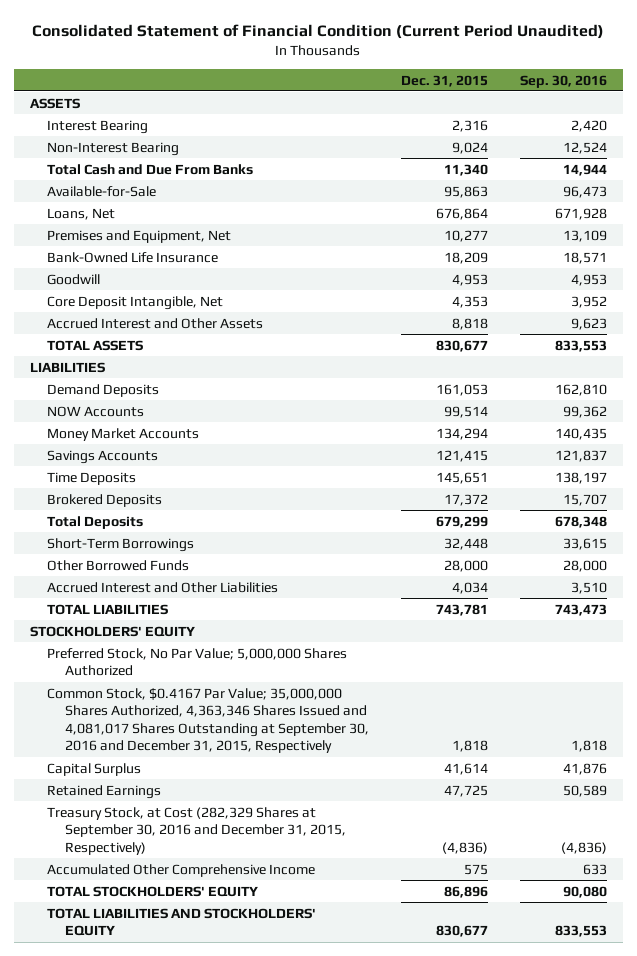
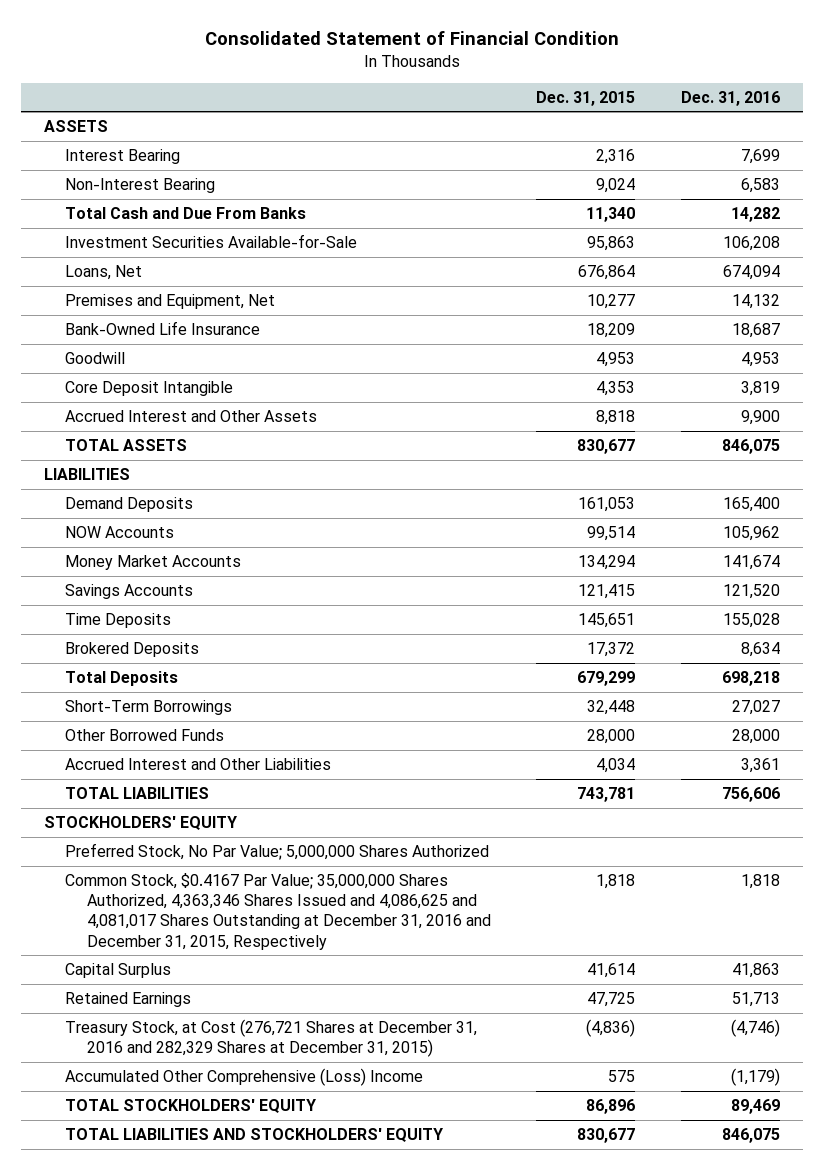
[32,23,605,39] Consolidated Statement of Financial Condition (Current Period Unaudited) -> [204,31,619,46] Consolidated Statement of Financial Condition
[519,74,607,88] Sep. 30, 2016 -> none
none -> [680,90,780,106] Dec. 31, 2016
[47,185,157,197] Available-for-Sale -> [65,233,358,248] Investment Securities Available-for-Sale
[47,295,224,310] Core Deposit Intangible, Net -> [65,380,234,396] Core Deposit Intangible
[47,687,369,754] Common Stock, $0.4167 Par Value; 35,000,000 Shares Authorized, 4,363,346 Shares Issued and 4,081,017 Shares Outstanding at September 30, 2016 and December 31, 2015, Respectively -> [65,872,491,950] Common Stock, $0.4167 Par Value; 35,000,000 Shares Authorized, 4,363,346 Shares Issued and 4,086,625 and 4,081,017 Shares Outstanding at December 31, 2016 and December 31, 2015, Respectively
[47,806,346,855] Treasury Stock, at Cost (282,329 Shares at September 30, 2016 and December 31, 2015, Respectively) -> [65,1018,478,1058] Treasury Stock, at Cost (276,721 Shares at December 31, 2016 and 282,329 Shares at December 31, 2015)
[47,863,316,877] Accumulated Other Comprehensive Income -> [65,1067,424,1086] Accumulated Other Comprehensive (Loss) Income

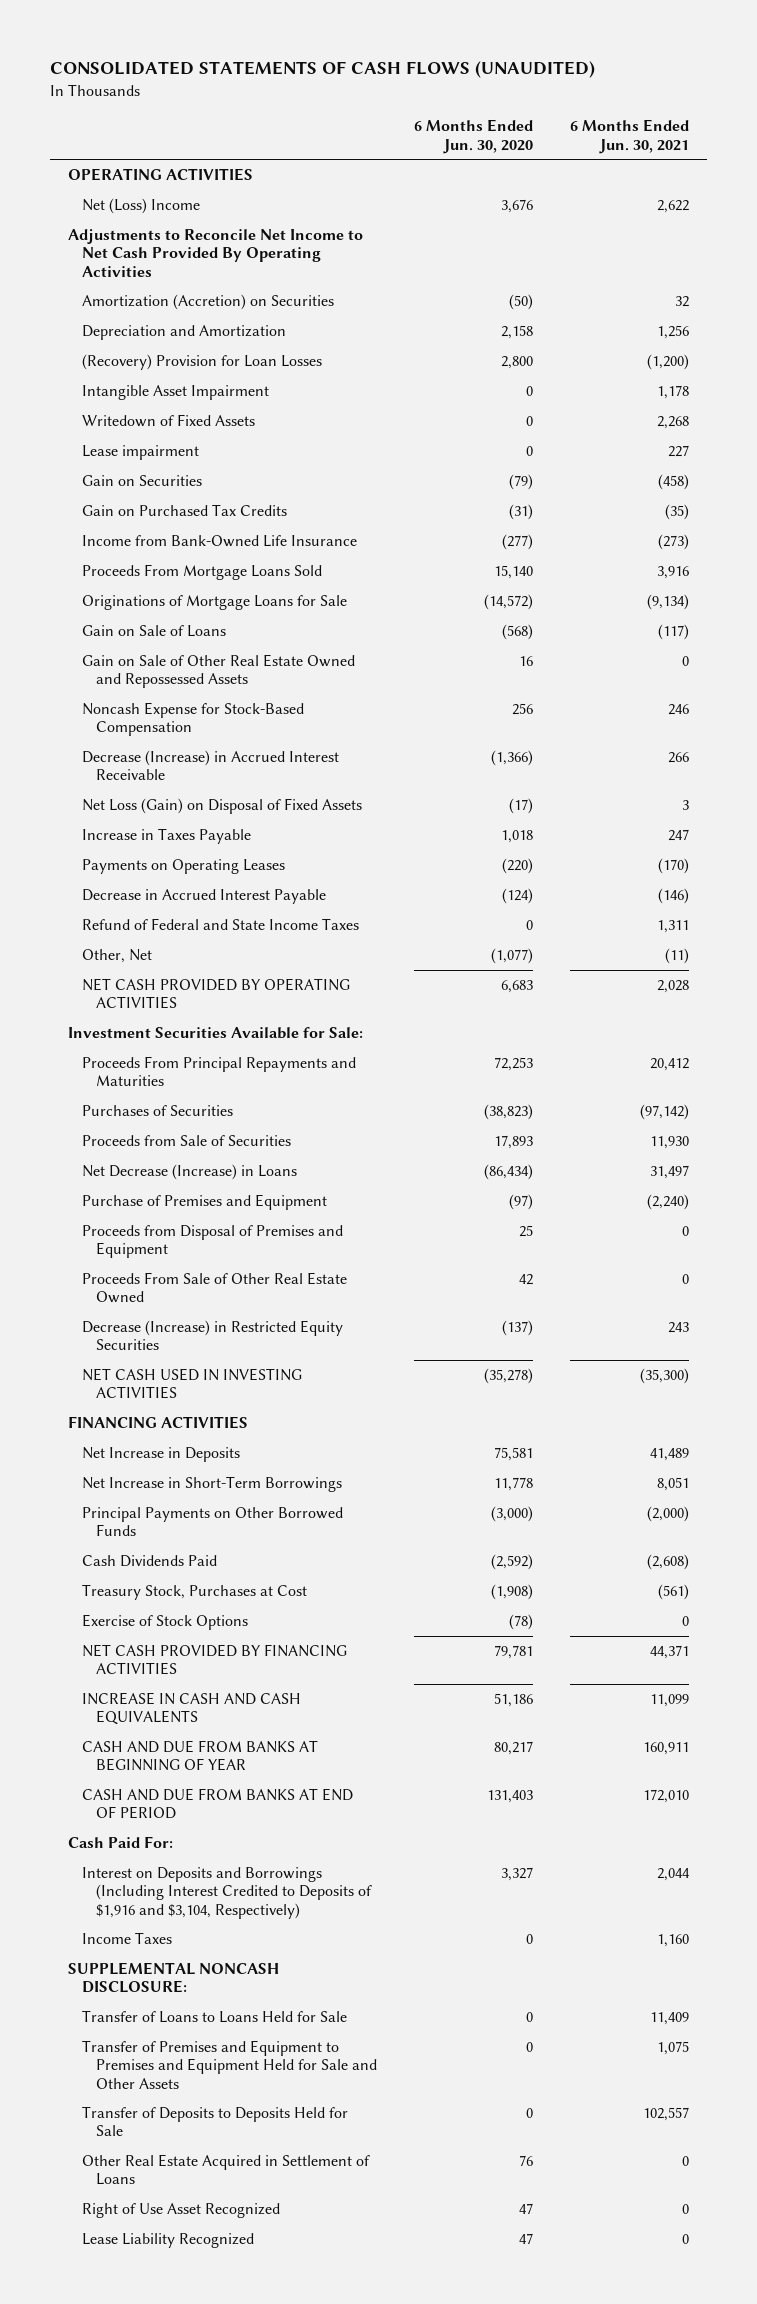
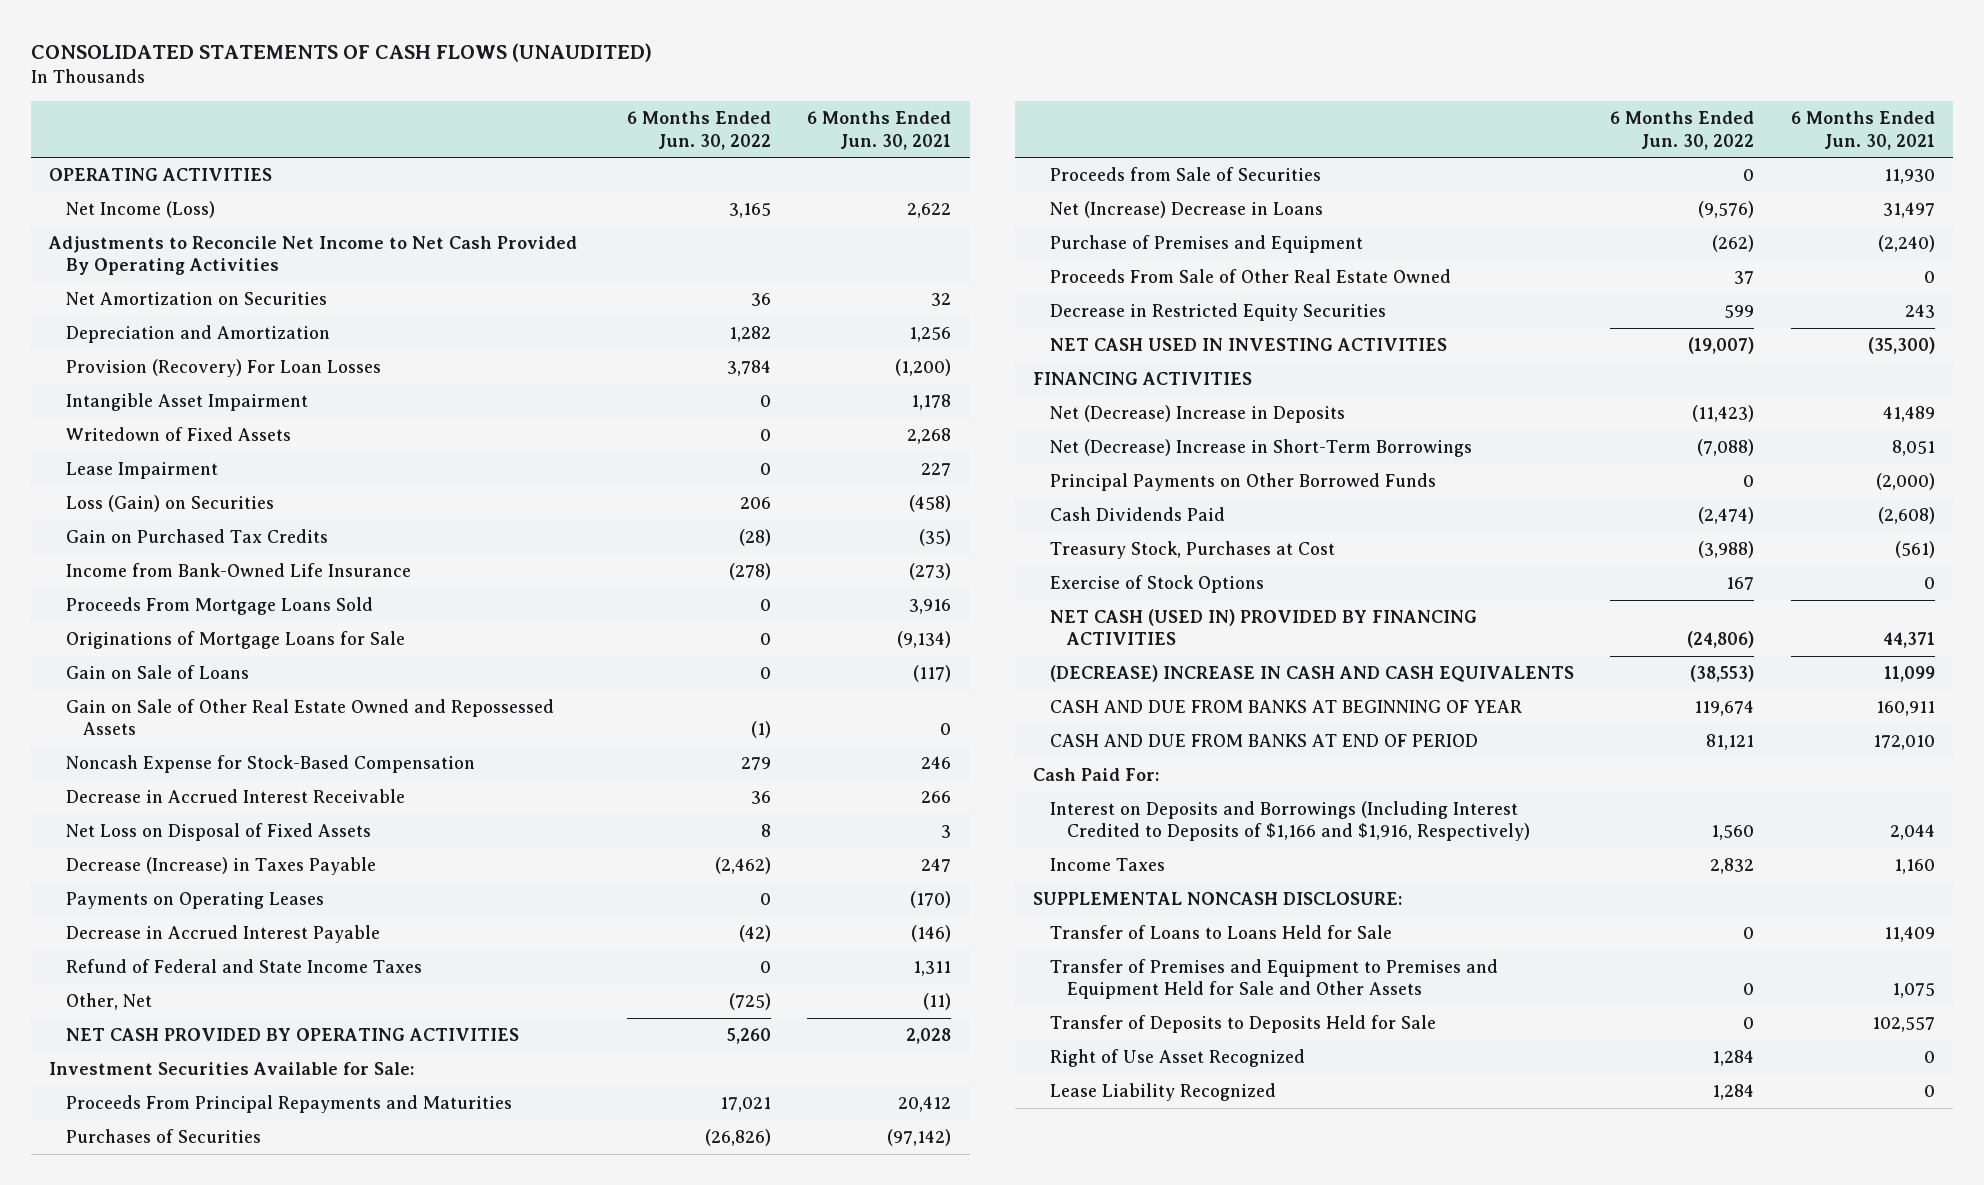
[414,119,534,154] 6 Months Ended Jun. 30, 2020 -> none
none -> [626,111,771,150] 6 Months Ended Jun. 30, 2022
[82,197,201,214] Net (Loss) Income -> [66,201,216,219] Net Income (Loss)
[82,293,335,310] Amortization (Accretion) on Securities -> [66,292,328,306] Net Amortization on Securities
[82,353,323,370] (Recovery) Provision for Loan Losses -> [66,359,382,378] Provision (Recovery) For Loan Losses
[82,444,200,460] Lease impairment -> [66,462,219,480] Lease Impairment
[82,474,203,486] Gain on Securities -> [66,495,275,513] Loss (Gain) on Securities
[82,749,340,781] Decrease (Increase) in Accrued Interest Receivable -> [66,789,406,804] Decrease in Accrued Interest Receivable
[82,797,363,814] Net Loss (Gain) on Disposal of Fixed Assets -> [66,823,372,842] Net Loss on Disposal of Fixed Assets
[82,827,252,844] Increase in Taxes Payable -> [66,857,377,876] Decrease (Increase) in Taxes Payable
[82,1163,298,1180] Net Decrease (Increase) in Loans -> [1049,201,1323,219] Net (Increase) Decrease in Loans
[82,1224,344,1259] Proceeds from Disposal of Premises and Equipment -> none
[82,1319,344,1351] Decrease (Increase) in Restricted Equity Securities -> [1049,303,1386,322] Decrease in Restricted Equity Securities
[82,1446,241,1462] Net Increase in Deposits -> [1049,405,1345,424] Net (Decrease) Increase in Deposits
[82,1475,343,1492] Net Increase in Short-Term Borrowings -> [1049,439,1472,458] Net (Decrease) Increase in Short-Term Borrowings
[82,1643,348,1676] NET CASH PROVIDED BY FINANCING ACTIVITIES -> [1049,609,1477,646] NET CASH (USED IN) PROVIDED BY FINANCING ACTIVITIES
[82,1691,302,1726] INCREASE IN CASH AND CASH EQUIVALENTS -> [1049,665,1574,683] (DECREASE) INCREASE IN CASH AND CASH EQUIVALENTS
[82,1866,373,1919] Interest on Deposits and Borrowings (Including Interest Credited to Deposits of $1,916 and $3,104, Respectively) -> [1049,801,1530,842] Interest on Deposits and Borrowings (Including Interest Credited to Deposits of $1,166 and $1,916, Respectively)
[82,2153,371,2186] Other Real Estate Acquired in Settlement of Loans -> none

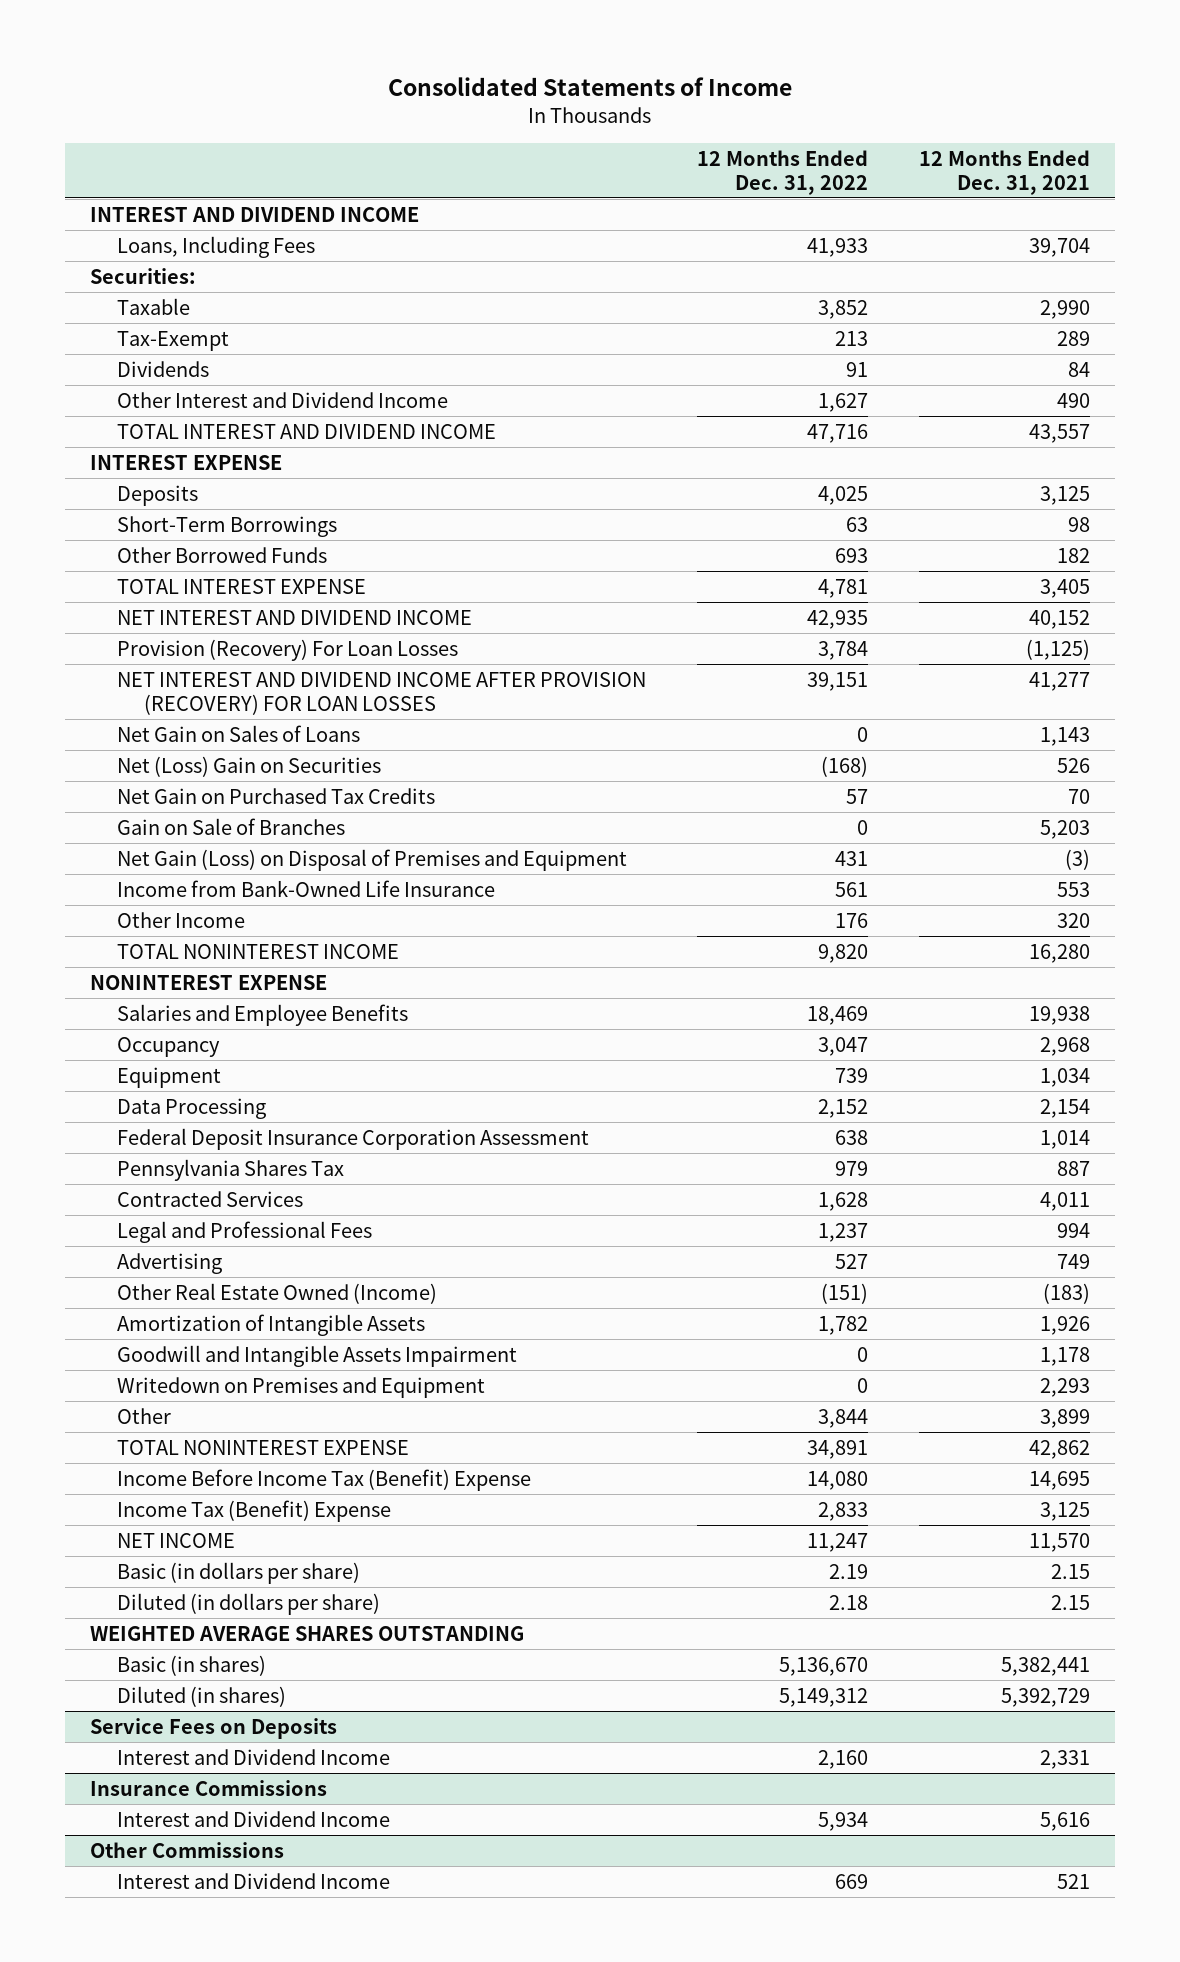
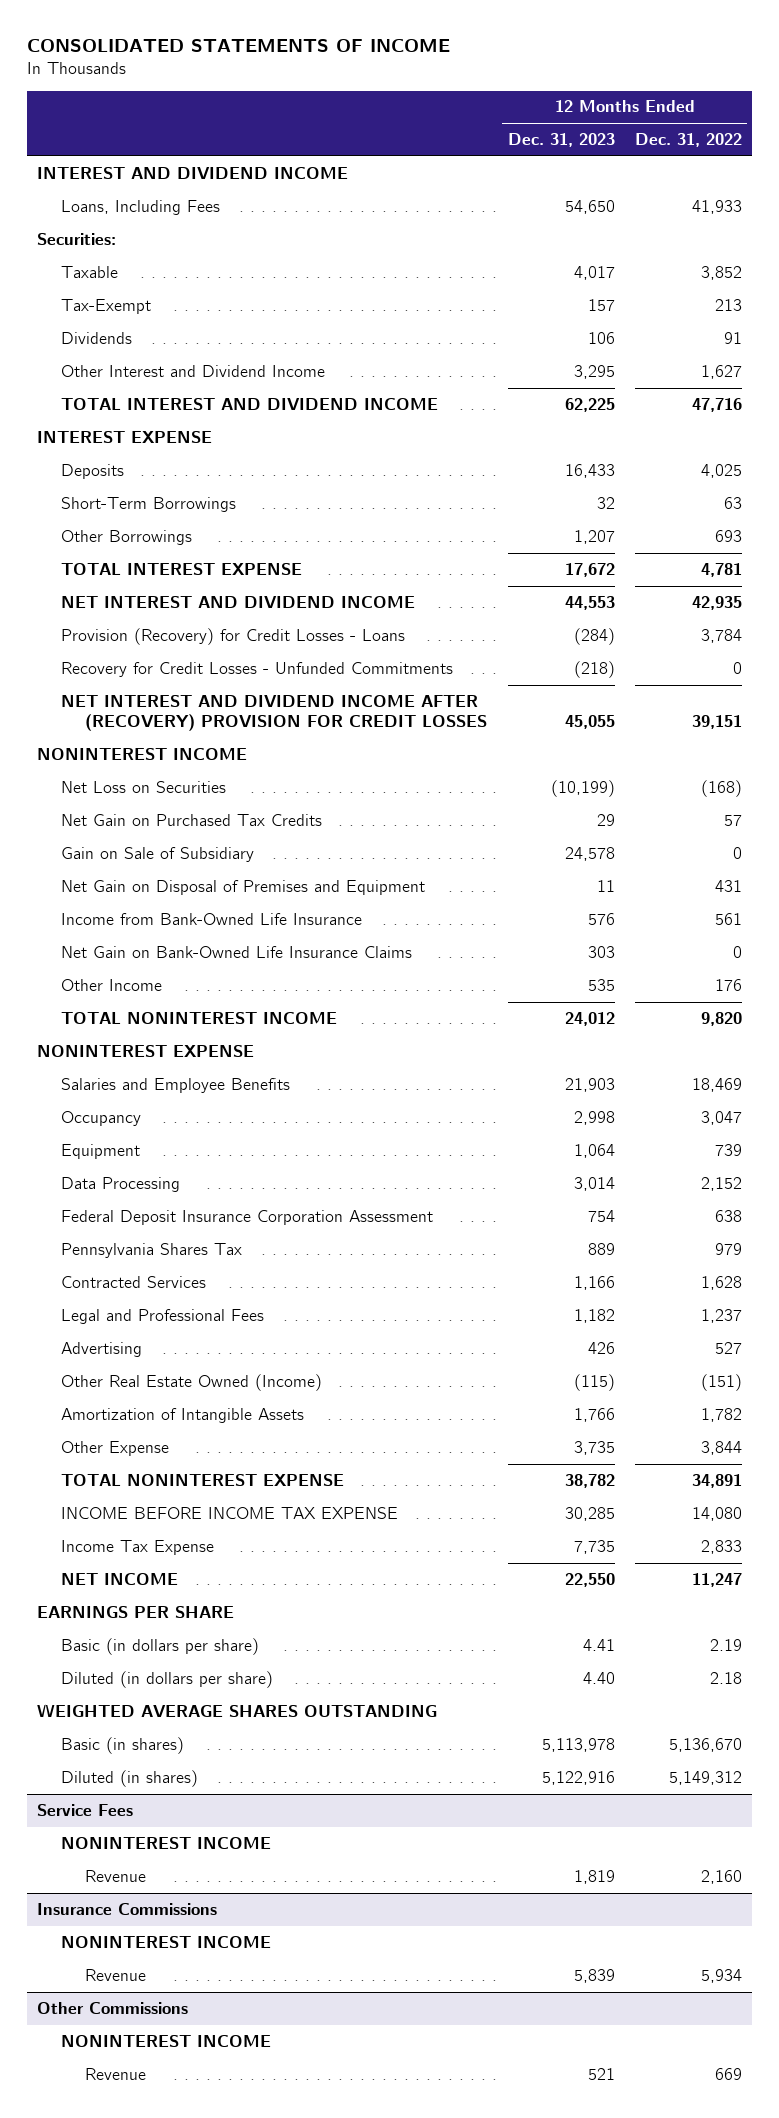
[388,76,793,96] Consolidated Statements of Income -> [26,39,450,53] CONSOLIDATED STATEMENTS OF INCOME
[918,149,1090,195] 12 Months Ended Dec. 31, 2021 -> none
none -> [507,133,615,148] Dec. 31, 2023
[116,546,327,563] Other Borrowed Funds -> [61,529,193,545] Other Borrowings
[116,724,360,742] Net Gain on Sales of Loans -> none
[116,638,458,661] Provision (Recovery) For Loan Losses -> [61,627,406,645] Provision (Recovery) for Credit Losses - Loans
none -> [61,661,454,677] Recovery for Credit Losses - Unfunded Commitments
[116,671,646,715] NET INTEREST AND DIVIDEND INCOME AFTER PROVISION (RECOVERY) FOR LOAN LOSSES -> [61,694,488,732] NET INTEREST AND DIVIDEND INCOME AFTER (RECOVERY) PROVISION FOR CREDIT LOSSES
none -> [37,747,248,760] NONINTEREST INCOME
[116,755,381,777] Net (Loss) Gain on Securities -> [61,780,227,793] Net Loss on Securities
[116,817,345,835] Gain on Sale of Branches -> [61,846,255,862] Gain on Sale of Subsidiary
[116,848,627,871] Net Gain (Loss) on Disposal of Premises and Equipment -> [61,879,426,895] Net Gain on Disposal of Premises and Equipment
none -> [61,945,413,958] Net Gain on Bank-Owned Life Insurance Claims
[116,1344,517,1367] Goodwill and Intangible Assets Impairment -> none
[116,1376,485,1398] Writedown on Premises and Equipment -> none
[116,1407,171,1424] Other -> [61,1440,170,1456] Other Expense
[116,1468,531,1491] Income Before Income Tax (Benefit) Expense -> [61,1506,399,1519] INCOME BEFORE INCOME TAX EXPENSE
[116,1499,391,1522] Income Tax (Benefit) Expense -> [61,1539,215,1555] Income Tax Expense
none -> [37,1605,235,1618] EARNINGS PER SHARE
[90,1717,338,1739] Service Fees on Deposits -> [37,1803,134,1816] Service Fees
none -> [61,1836,272,1849] NONINTEREST INCOME
[116,1748,390,1765] Interest and Dividend Income -> [85,1869,147,1882] Revenue
none -> [61,1935,272,1948] NONINTEREST INCOME
[116,1810,390,1827] Interest and Dividend Income -> [85,1968,147,1981] Revenue
none -> [61,2034,272,2047] NONINTEREST INCOME
[116,1872,390,1889] Interest and Dividend Income -> [85,2067,147,2080] Revenue

